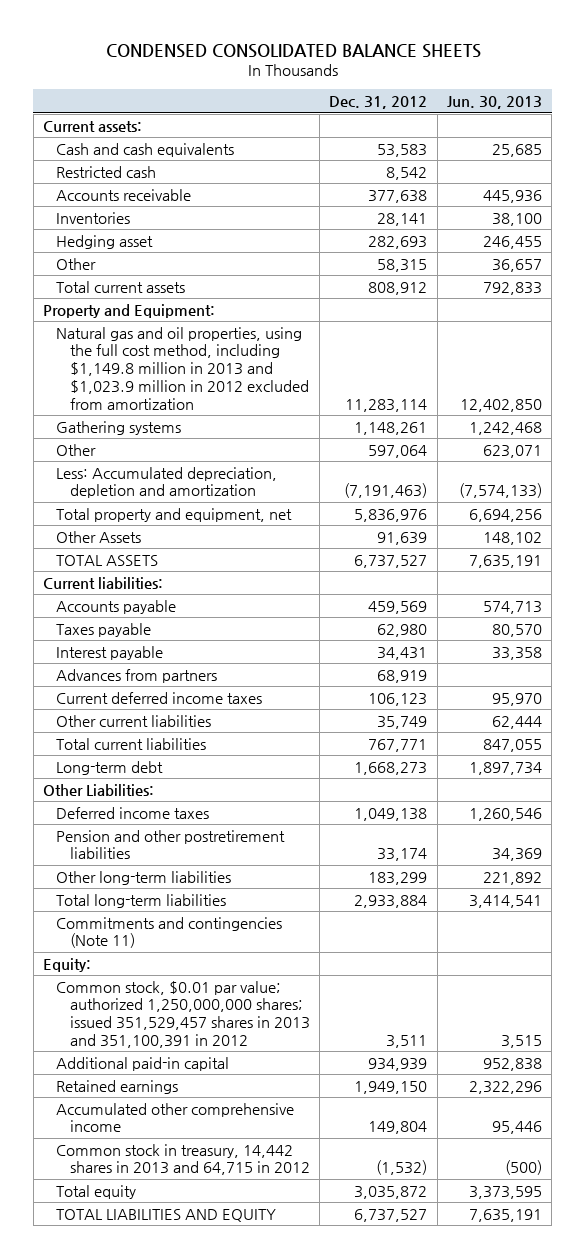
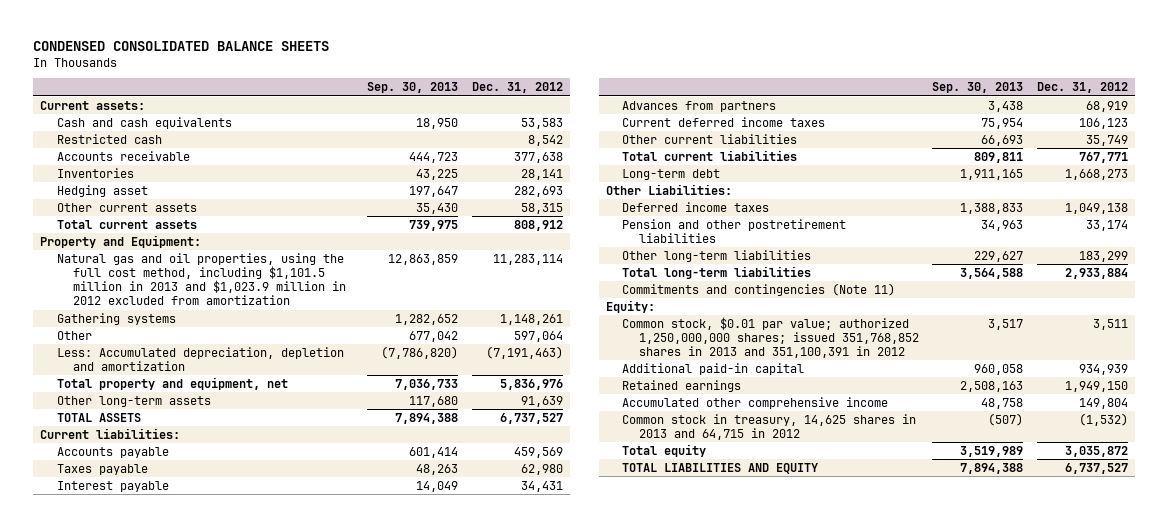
[447,96,543,110] Jun. 30, 2013 -> none
none -> [367,82,459,94] Sep. 30, 2013
[56,257,97,270] Other -> [56,202,197,212] Other current assets
[56,326,309,410] Natural gas and oil properties, using the full cost method, including $1,149.8 million in 2013 and $1,023.9 million in 2012 excluded from amortization -> [56,252,347,306] Natural gas and oil properties, using the full cost method, including $1,101.5 million in 2013 and $1,023.9 million in 2012 excluded from amortization
[56,530,142,543] Other Assets -> [56,395,211,407] Other long-term assets
[56,980,310,1048] Common stock, $0.01 par value; authorized 1,250,000,000 shares; issued 351,529,457 shares in 2013 and 351,100,391 in 2012 -> [622,316,919,359] Common stock, $0.01 par value; authorized 1,250,000,000 shares; issued 351,768,852 shares in 2013 and 351,100,391 in 2012
[56,1143,310,1176] Common stock in treasury, 14,442 shares in 2013 and 64,715 in 2012 -> [622,413,917,440] Common stock in treasury, 14,625 shares in 2013 and 64,715 in 2012

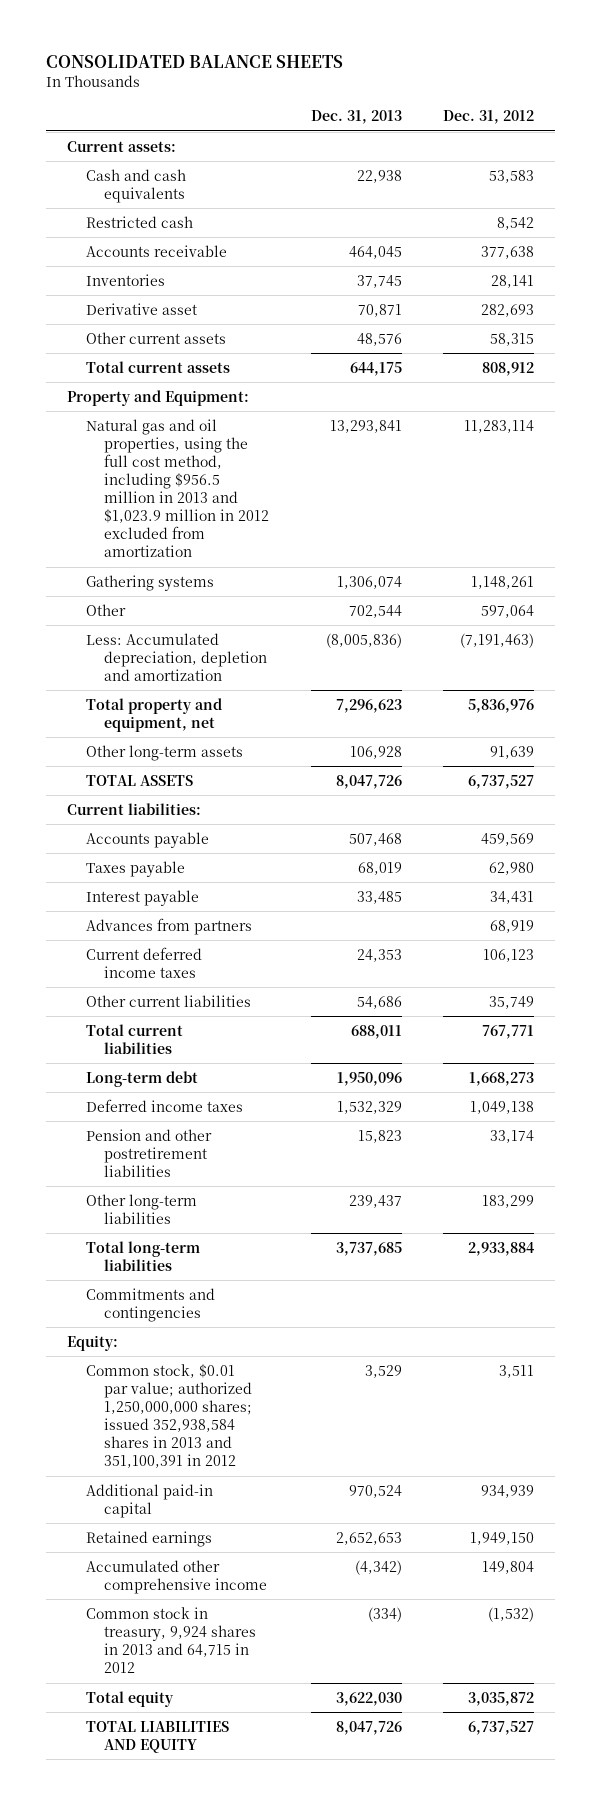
[33,41,330,52] CONDENSED CONSOLIDATED BALANCE SHEETS -> [46,54,344,68] CONSOLIDATED BALANCE SHEETS
[367,82,459,94] Sep. 30, 2013 -> none
none -> [310,110,402,125] Dec. 31, 2013
[56,184,148,197] Hedging asset -> [85,302,197,315] Derivative asset
[56,252,347,306] Natural gas and oil properties, using the full cost method, including $1,101.5 million in 2013 and $1,023.9 million in 2012 excluded from amortization -> [85,418,270,558] Natural gas and oil properties, using the full cost method, including $956.5 million in 2013 and $1,023.9 million in 2012 excluded from amortization
[605,183,732,195] Other Liabilities: -> none
[622,282,896,296] Commitments and contingencies (Note 11) -> [85,1287,215,1322] Commitments and contingencies
[622,316,919,359] Common stock, $0.01 par value; authorized 1,250,000,000 shares; issued 351,768,852 shares in 2013 and 351,100,391 in 2012 -> [85,1363,253,1469] Common stock, $0.01 par value; authorized 1,250,000,000 shares; issued 352,938,584 shares in 2013 and 351,100,391 in 2012
[622,413,917,440] Common stock in treasury, 14,625 shares in 2013 and 64,715 in 2012 -> [85,1606,257,1674] Common stock in treasury, 9,924 shares in 2013 and 64,715 in 2012

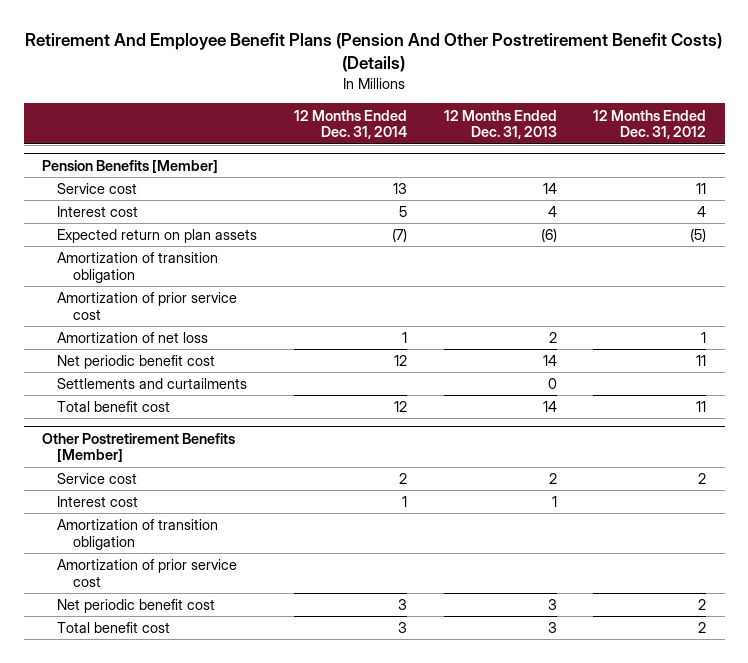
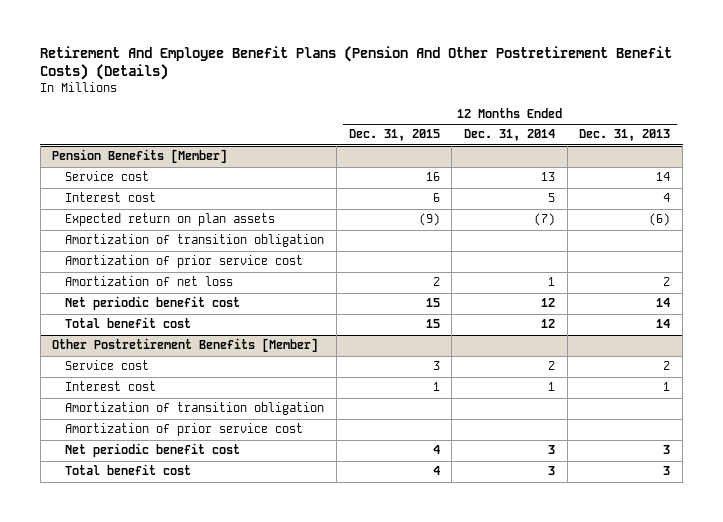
[593,109,707,140] 12 Months Ended Dec. 31, 2012 -> none
none -> [348,129,440,142] Dec. 31, 2015
[57,378,248,390] Settlements and curtailments -> none

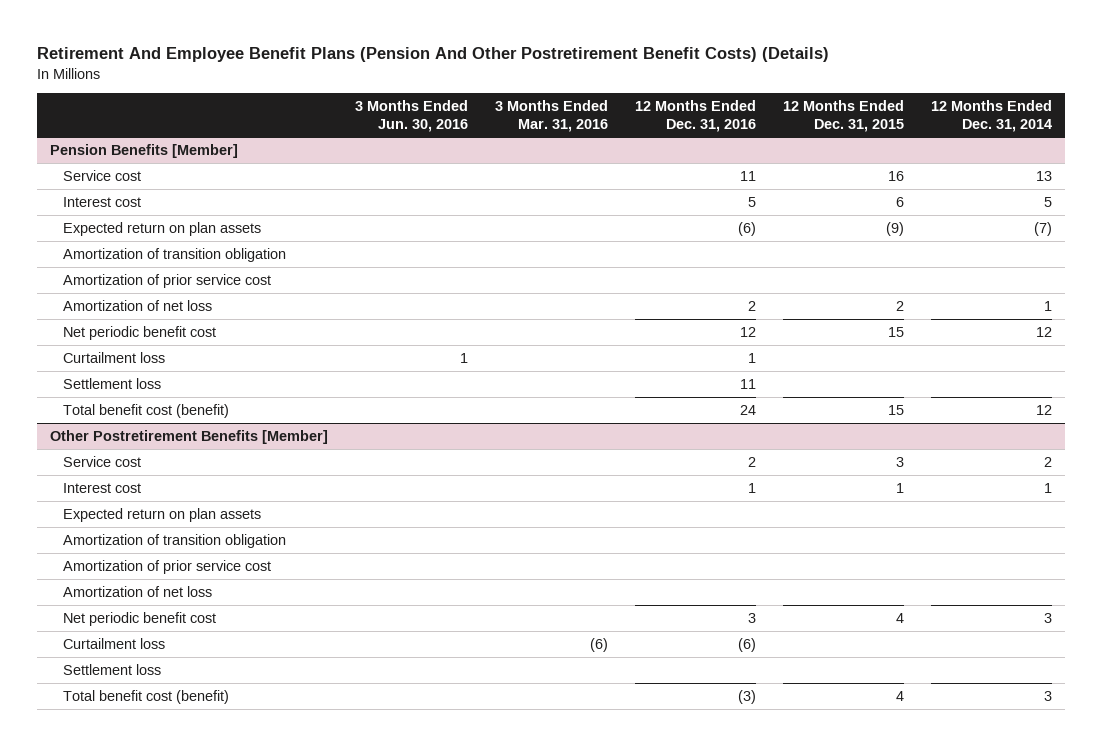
[579,129,671,142] Dec. 31, 2013 -> none
none -> [355,100,469,132] 3 Months Ended Jun. 30, 2016
none -> [494,100,608,132] 3 Months Ended Mar. 31, 2016
none -> [634,100,756,132] 12 Months Ended Dec. 31, 2016
none -> [62,351,165,363] Curtailment loss
none -> [62,377,161,389] Settlement loss
[65,317,192,329] Total benefit cost -> [62,403,229,418] Total benefit cost (benefit)
none -> [62,507,261,522] Expected return on plan assets
none -> [62,585,212,597] Amortization of net loss
none -> [62,637,165,649] Curtailment loss
none -> [62,663,161,675] Settlement loss
[65,464,192,476] Total benefit cost -> [62,689,229,704] Total benefit cost (benefit)

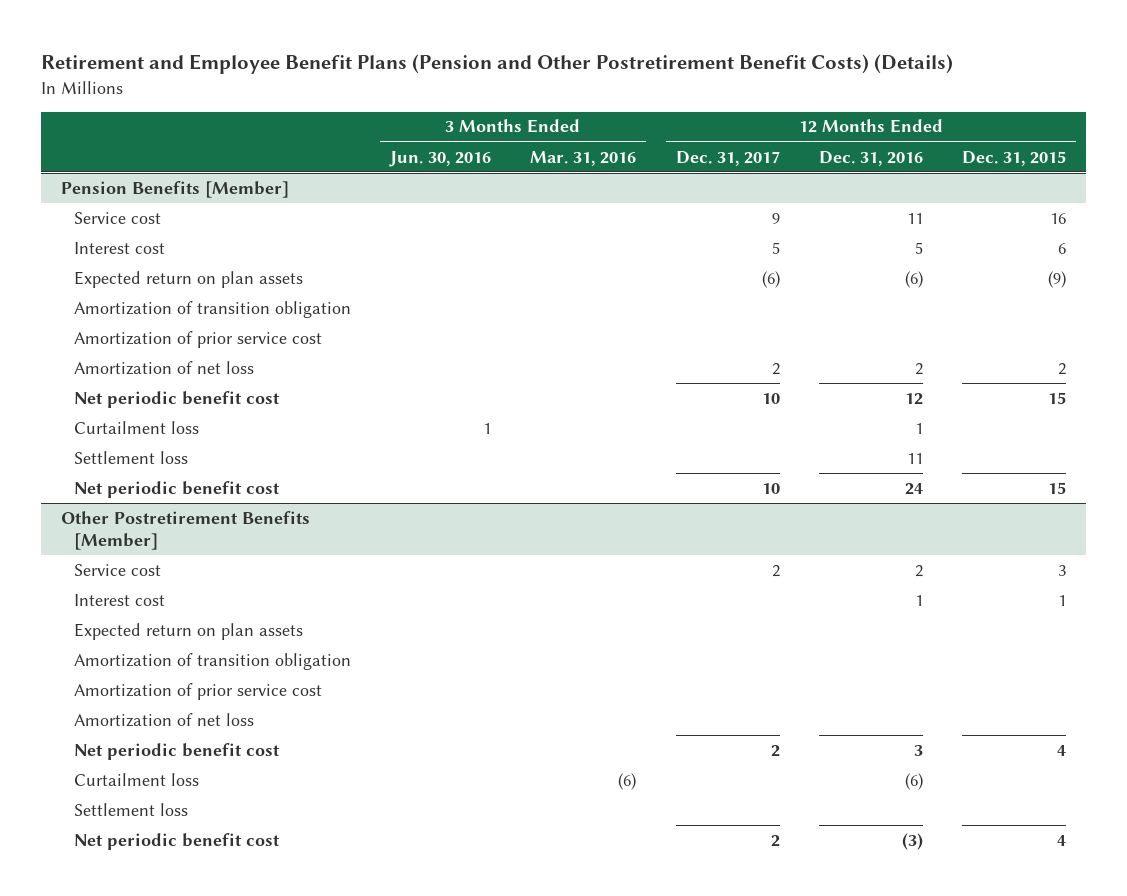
[36,47,829,63] Retirement And Employee Benefit Plans (Pension And Other Postretirement Benefit Costs) (Details) -> [41,54,954,75] Retirement and Employee Benefit Plans (Pension and Other Postretirement Benefit Costs) (Details)
[930,100,1052,132] 12 Months Ended Dec. 31, 2014 -> none
none -> [675,150,780,166] Dec. 31, 2017
[62,403,229,418] Total benefit cost (benefit) -> [73,480,280,498] Net periodic benefit cost
[62,689,229,704] Total benefit cost (benefit) -> [73,832,280,850] Net periodic benefit cost

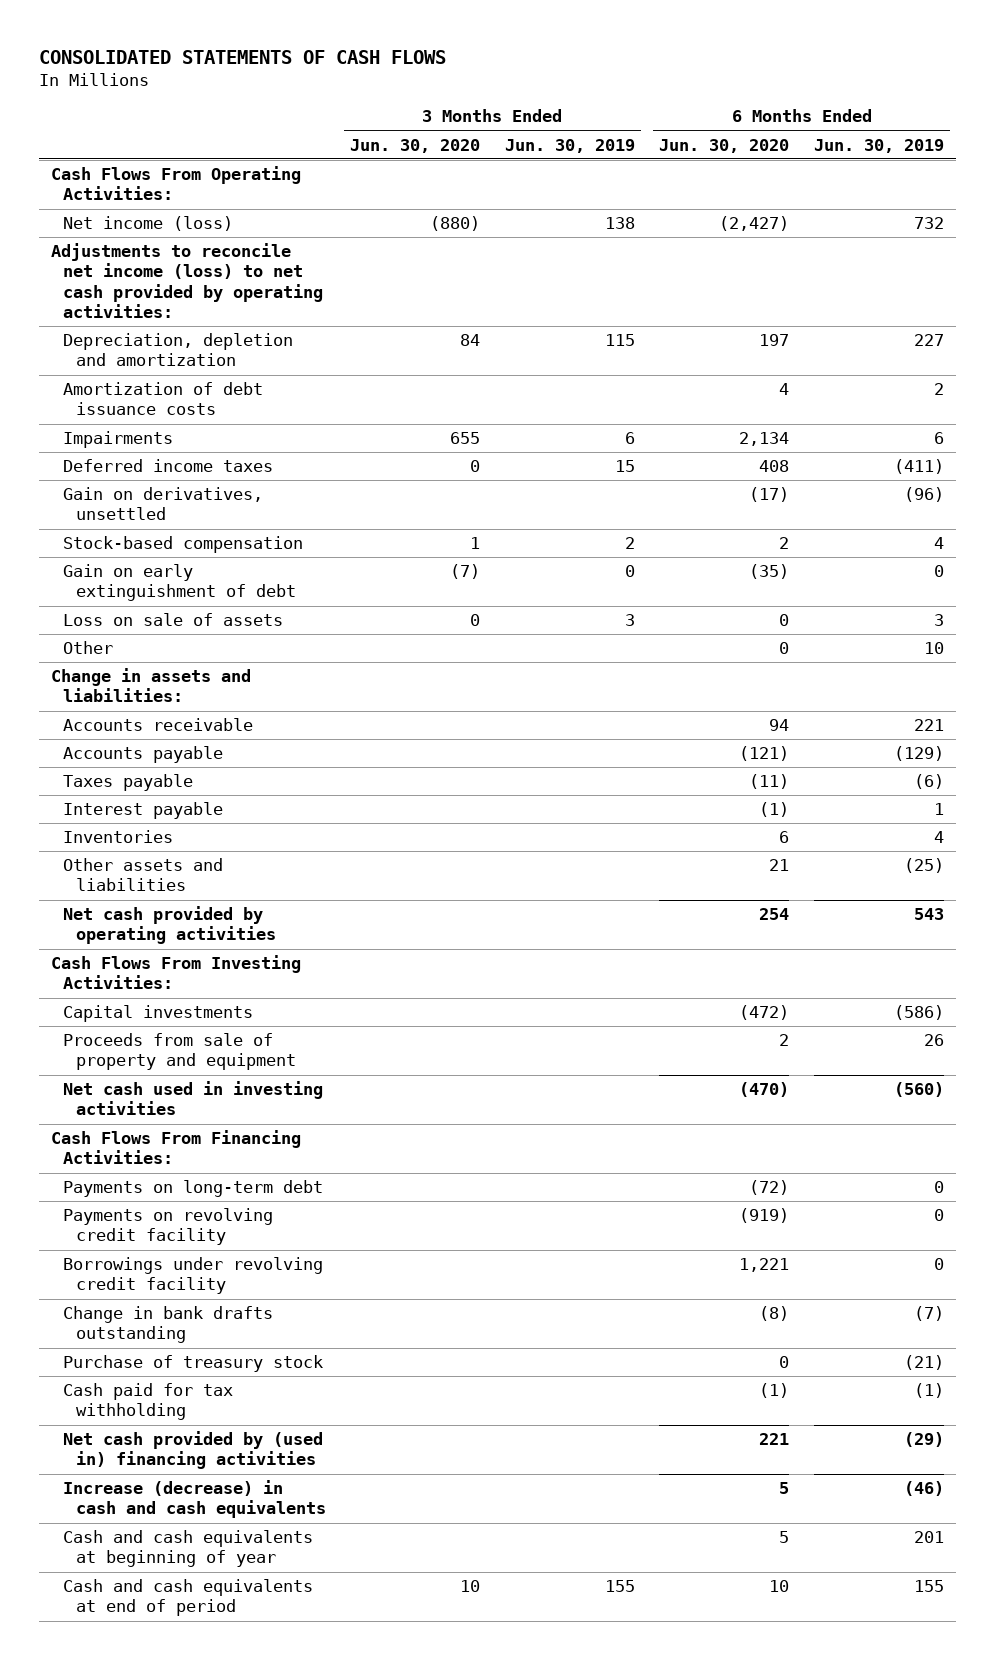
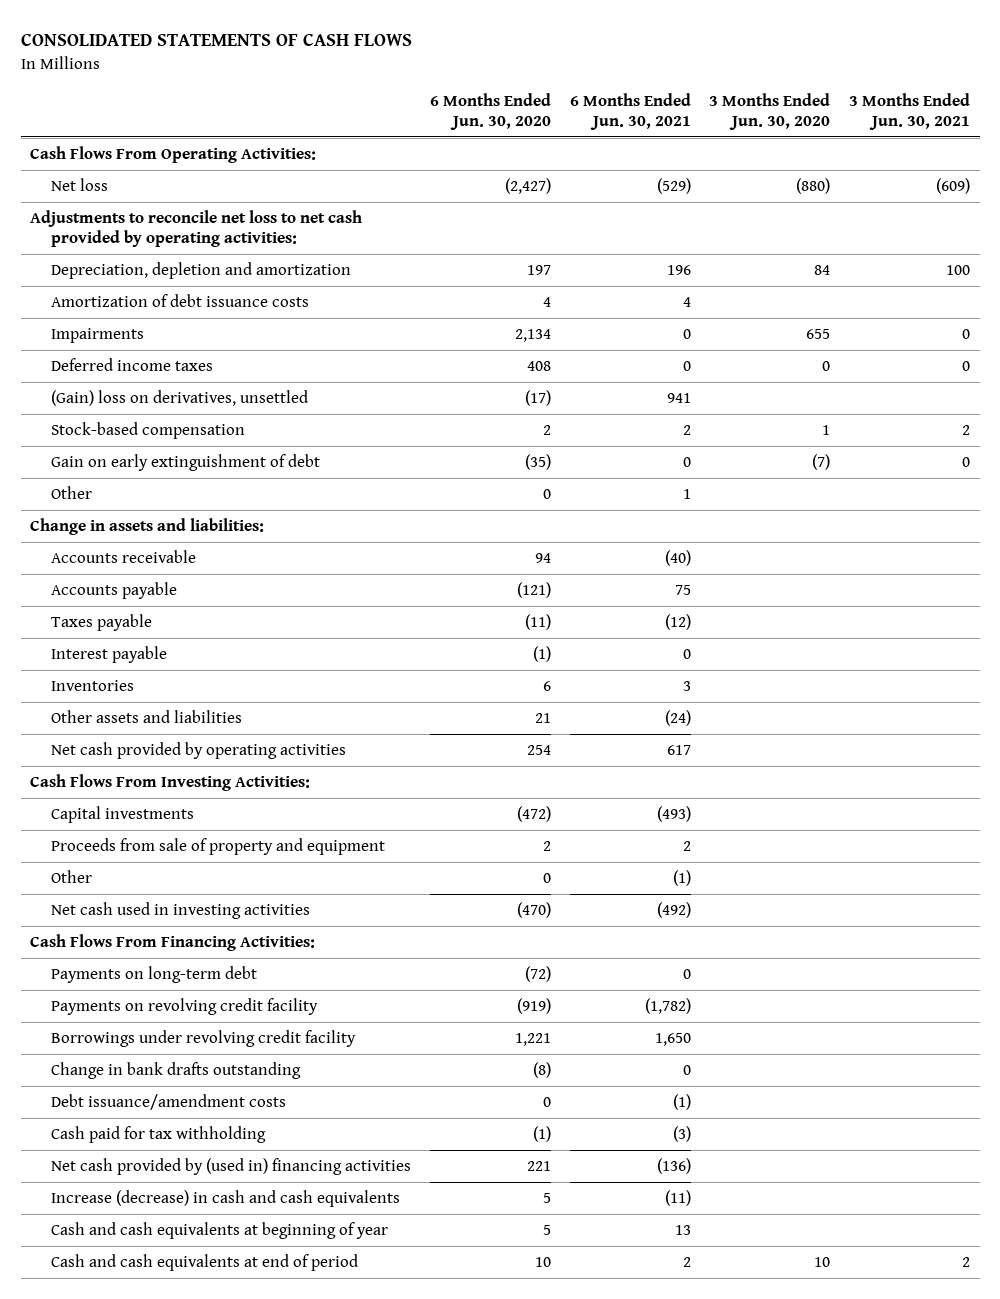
[504,138,635,153] Jun. 30, 2019 -> none
[813,138,944,153] Jun. 30, 2019 -> none
none -> [569,93,691,131] 6 Months Ended Jun. 30, 2021
none -> [849,93,971,131] 3 Months Ended Jun. 30, 2021
[63,216,234,232] Net income (loss) -> [50,178,108,192] Net loss
[51,243,324,318] Adjustments to reconcile net income (loss) to net cash provided by operating activities: -> [30,210,363,247] Adjustments to reconcile net loss to net cash provided by operating activities:
[63,487,264,521] Gain on derivatives, unsettled -> [50,390,308,407] (Gain) loss on derivatives, unsettled
[63,613,284,627] Loss on sale of assets -> none
none -> [50,870,92,884] Other
[63,1355,324,1373] Purchase of treasury stock -> none
none -> [50,1094,286,1111] Debt issuance/amendment costs

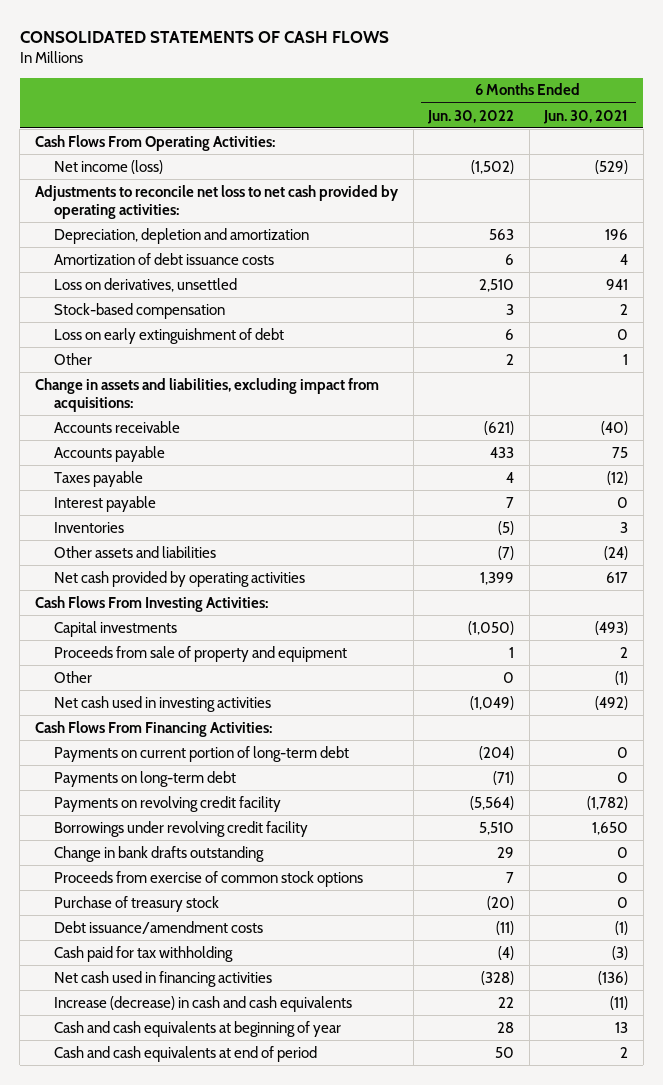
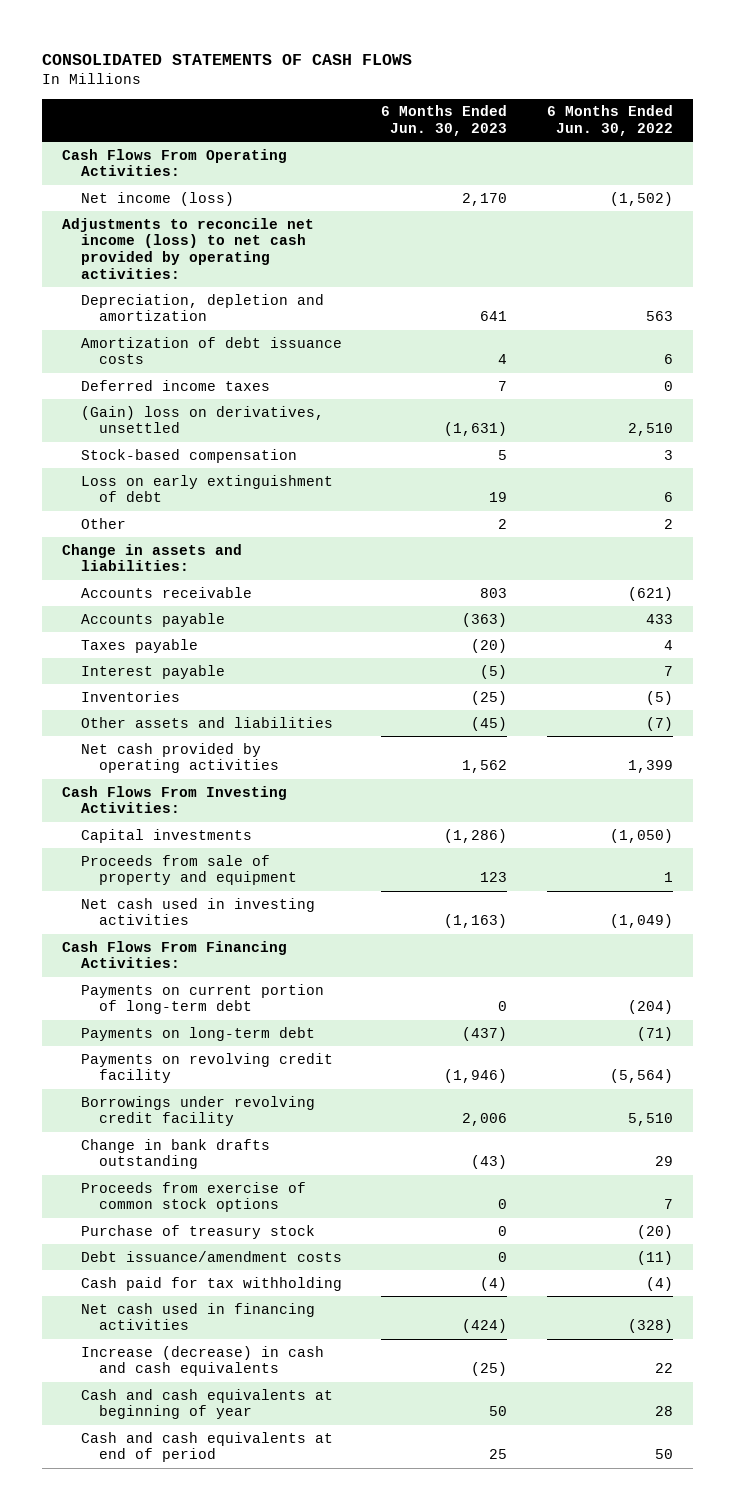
[543,109,629,124] Jun. 30, 2021 -> none
none -> [381,105,508,137] 6 Months Ended Jun. 30, 2023
[35,184,400,219] Adjustments to reconcile net loss to net cash provided by operating activities: -> [62,217,315,279] Adjustments to reconcile net income (loss) to net cash provided by operating activities:
none -> [80,379,270,391] Deferred income taxes
[54,277,238,292] Loss on derivatives, unsettled -> [80,405,324,434] (Gain) loss on derivatives, unsettled
[35,377,380,412] Change in assets and liabilities, excluding impact from acquisitions: -> [62,543,243,572] Change in assets and liabilities:
[54,670,93,683] Other -> none

